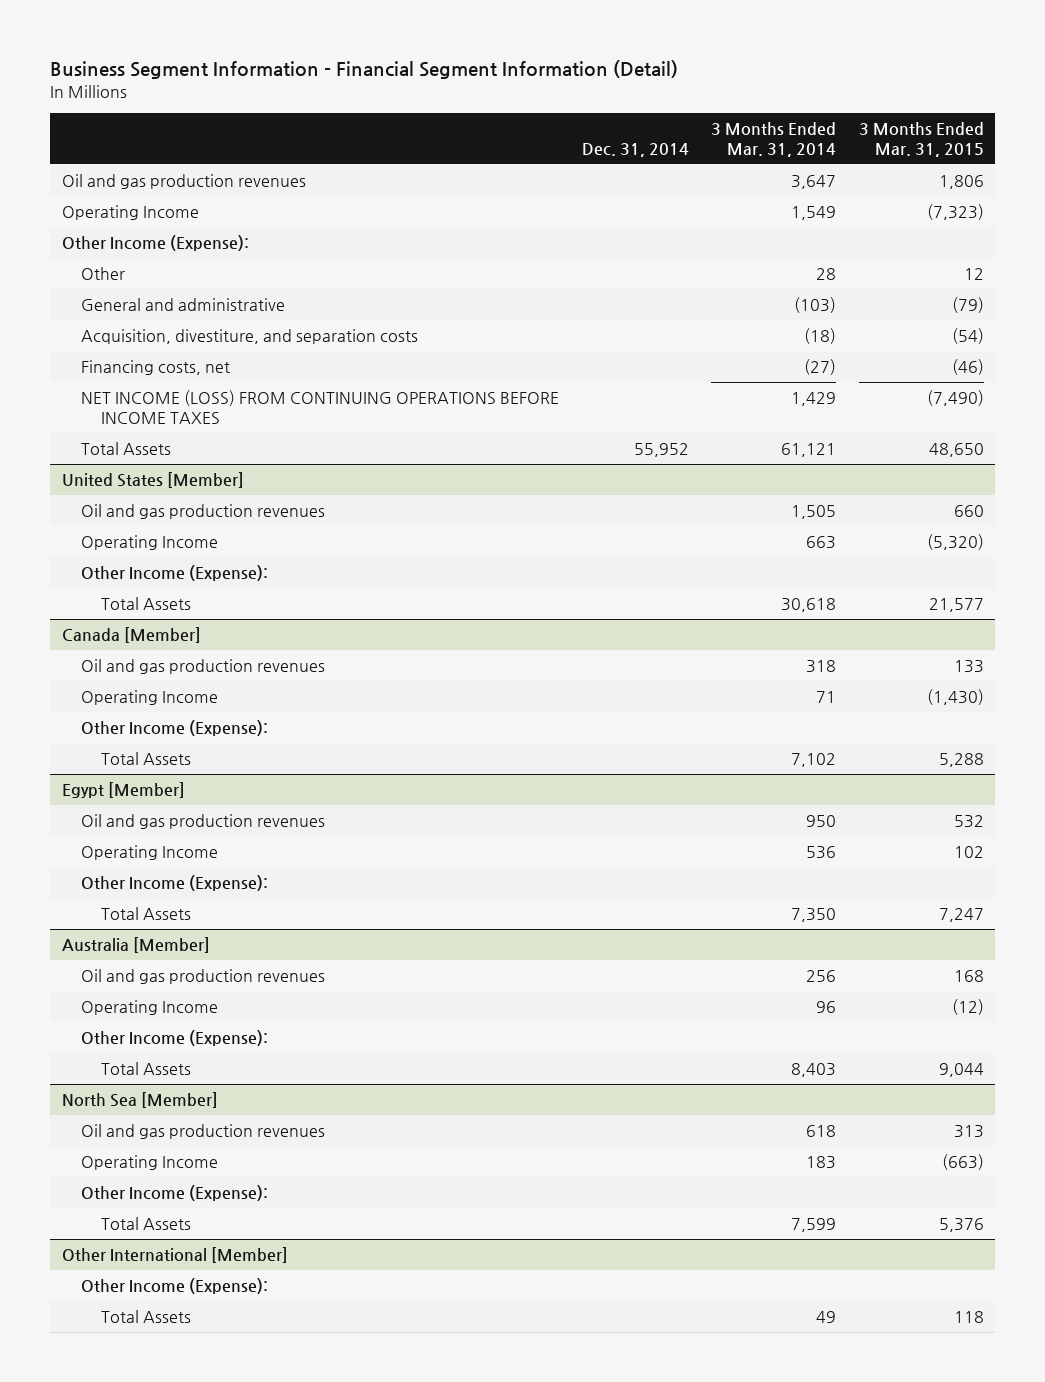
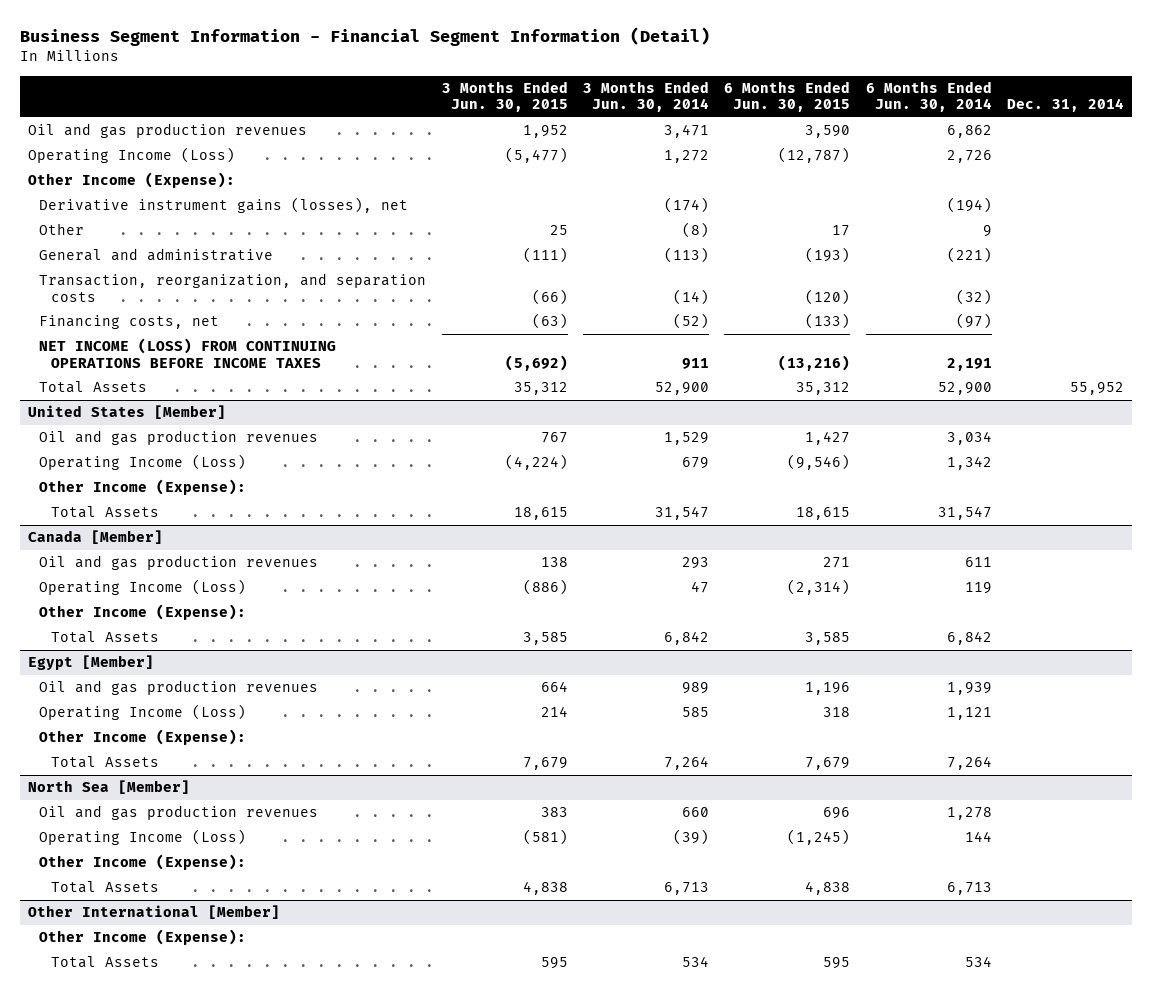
[711,122,837,157] 3 Months Ended Mar. 31, 2014 -> none
[858,122,984,157] 3 Months Ended Mar. 31, 2015 -> none
none -> [441,80,568,113] 3 Months Ended Jun. 30, 2015
none -> [582,80,709,113] 3 Months Ended Jun. 30, 2014
none -> [724,80,851,113] 6 Months Ended Jun. 30, 2015
none -> [865,80,992,113] 6 Months Ended Jun. 30, 2014
[61,205,199,221] Operating Income -> [27,147,235,164] Operating Income (Loss)
none -> [39,197,409,214] Derivative instrument gains (losses), net
[81,329,419,345] Acquisition, divestiture, and separation costs -> none
none -> [39,273,427,302] Transaction, reorganization, and separation costs
[81,535,219,551] Operating Income -> [39,454,247,471] Operating Income (Loss)
[81,690,219,706] Operating Income -> [39,579,247,596] Operating Income (Loss)
[81,845,219,861] Operating Income -> [39,704,247,721] Operating Income (Loss)
[61,937,210,954] Australia [Member] -> none
[81,969,326,985] Oil and gas production revenues -> none
[81,1000,219,1016] Operating Income -> none
[81,1030,269,1047] Other Income (Expense): -> none
[100,1062,191,1076] Total Assets -> none
[81,1155,219,1171] Operating Income -> [39,829,247,846] Operating Income (Loss)

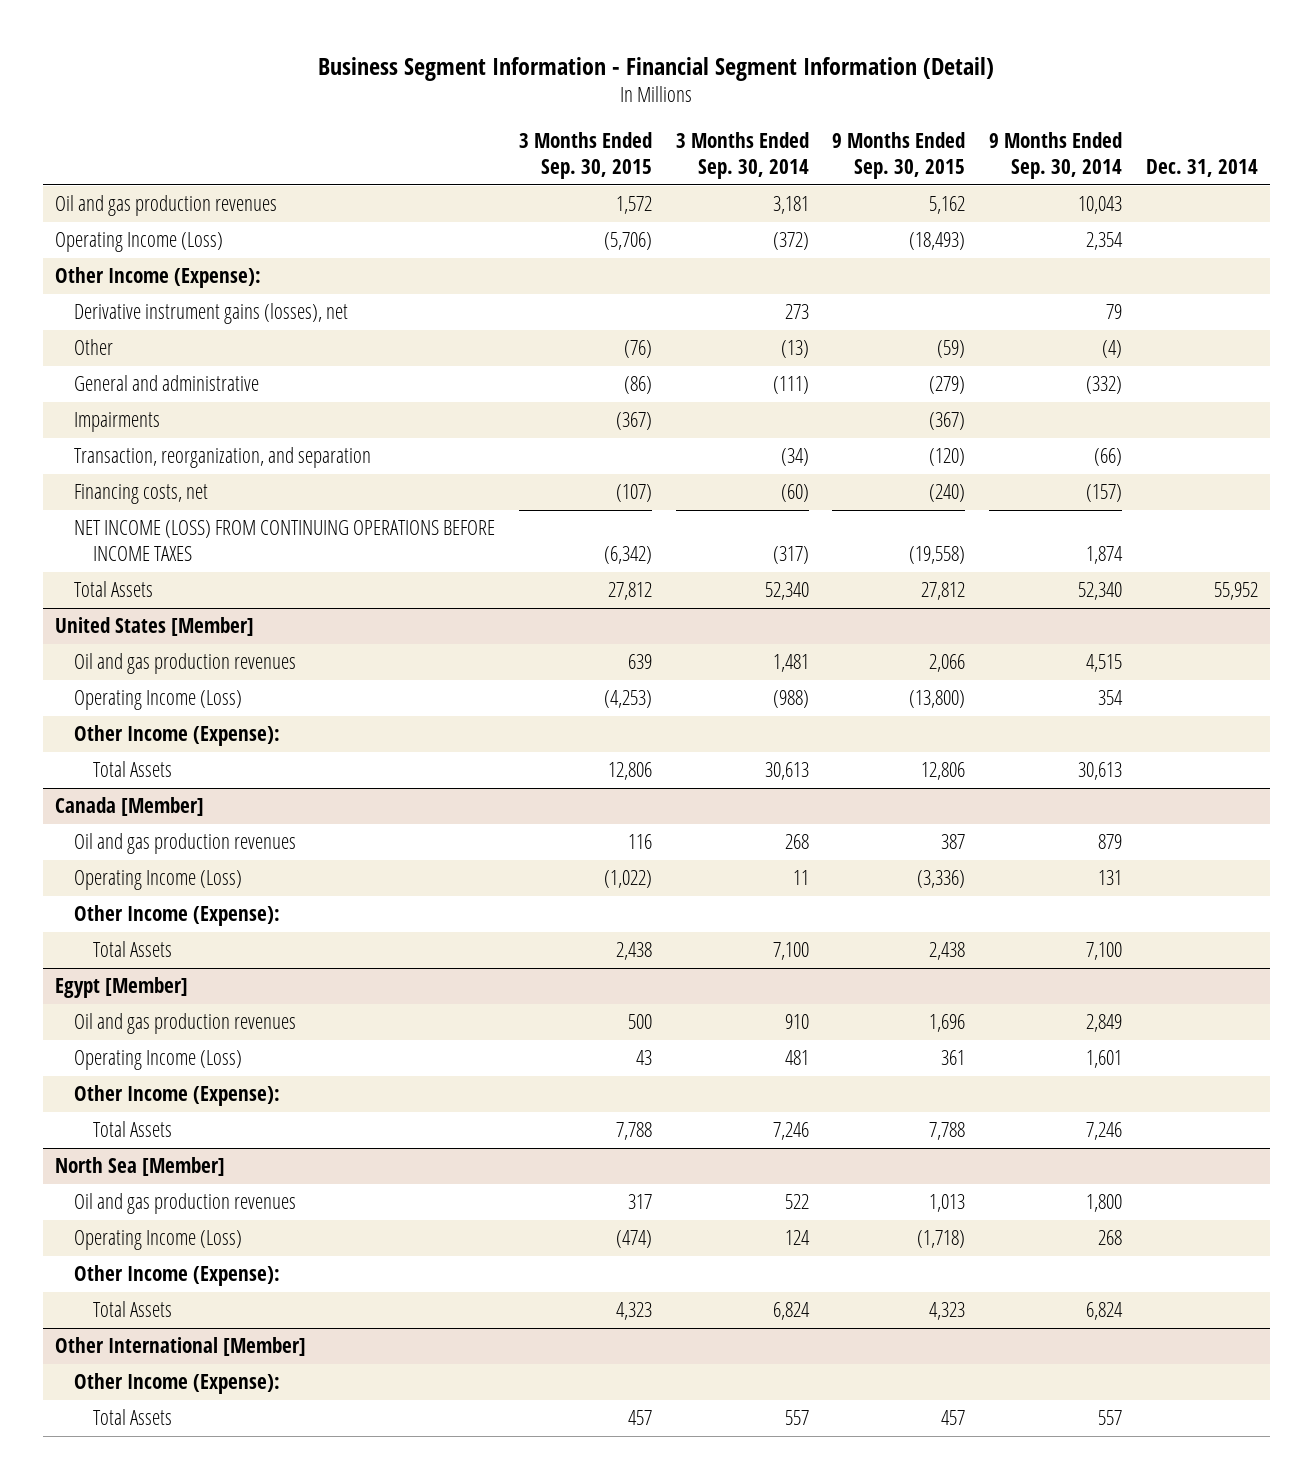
[441,80,568,113] 3 Months Ended Jun. 30, 2015 -> none
[582,80,709,113] 3 Months Ended Jun. 30, 2014 -> none
[724,80,851,113] 6 Months Ended Jun. 30, 2015 -> none
[865,80,992,113] 6 Months Ended Jun. 30, 2014 -> none
none -> [518,132,652,179] 3 Months Ended Sep. 30, 2015
none -> [675,132,809,179] 3 Months Ended Sep. 30, 2014
none -> [832,132,966,179] 9 Months Ended Sep. 30, 2015
none -> [989,132,1123,179] 9 Months Ended Sep. 30, 2014
none -> [74,412,161,433] Impairments
[39,273,427,302] Transaction, reorganization, and separation costs -> [74,447,372,469] Transaction, reorganization, and separation

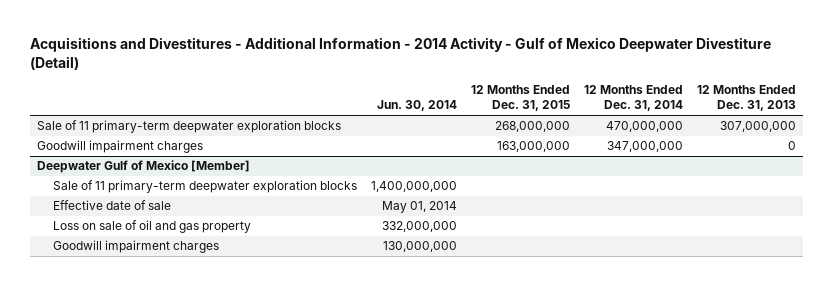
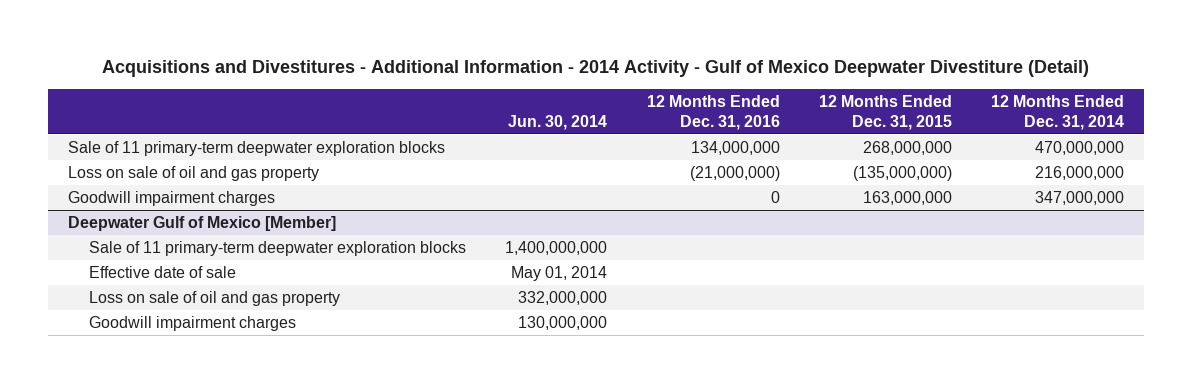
[696,84,796,112] 12 Months Ended Dec. 31, 2013 -> none
none -> [646,94,780,130] 12 Months Ended Dec. 31, 2016
none -> [68,166,320,182] Loss on sale of oil and gas property

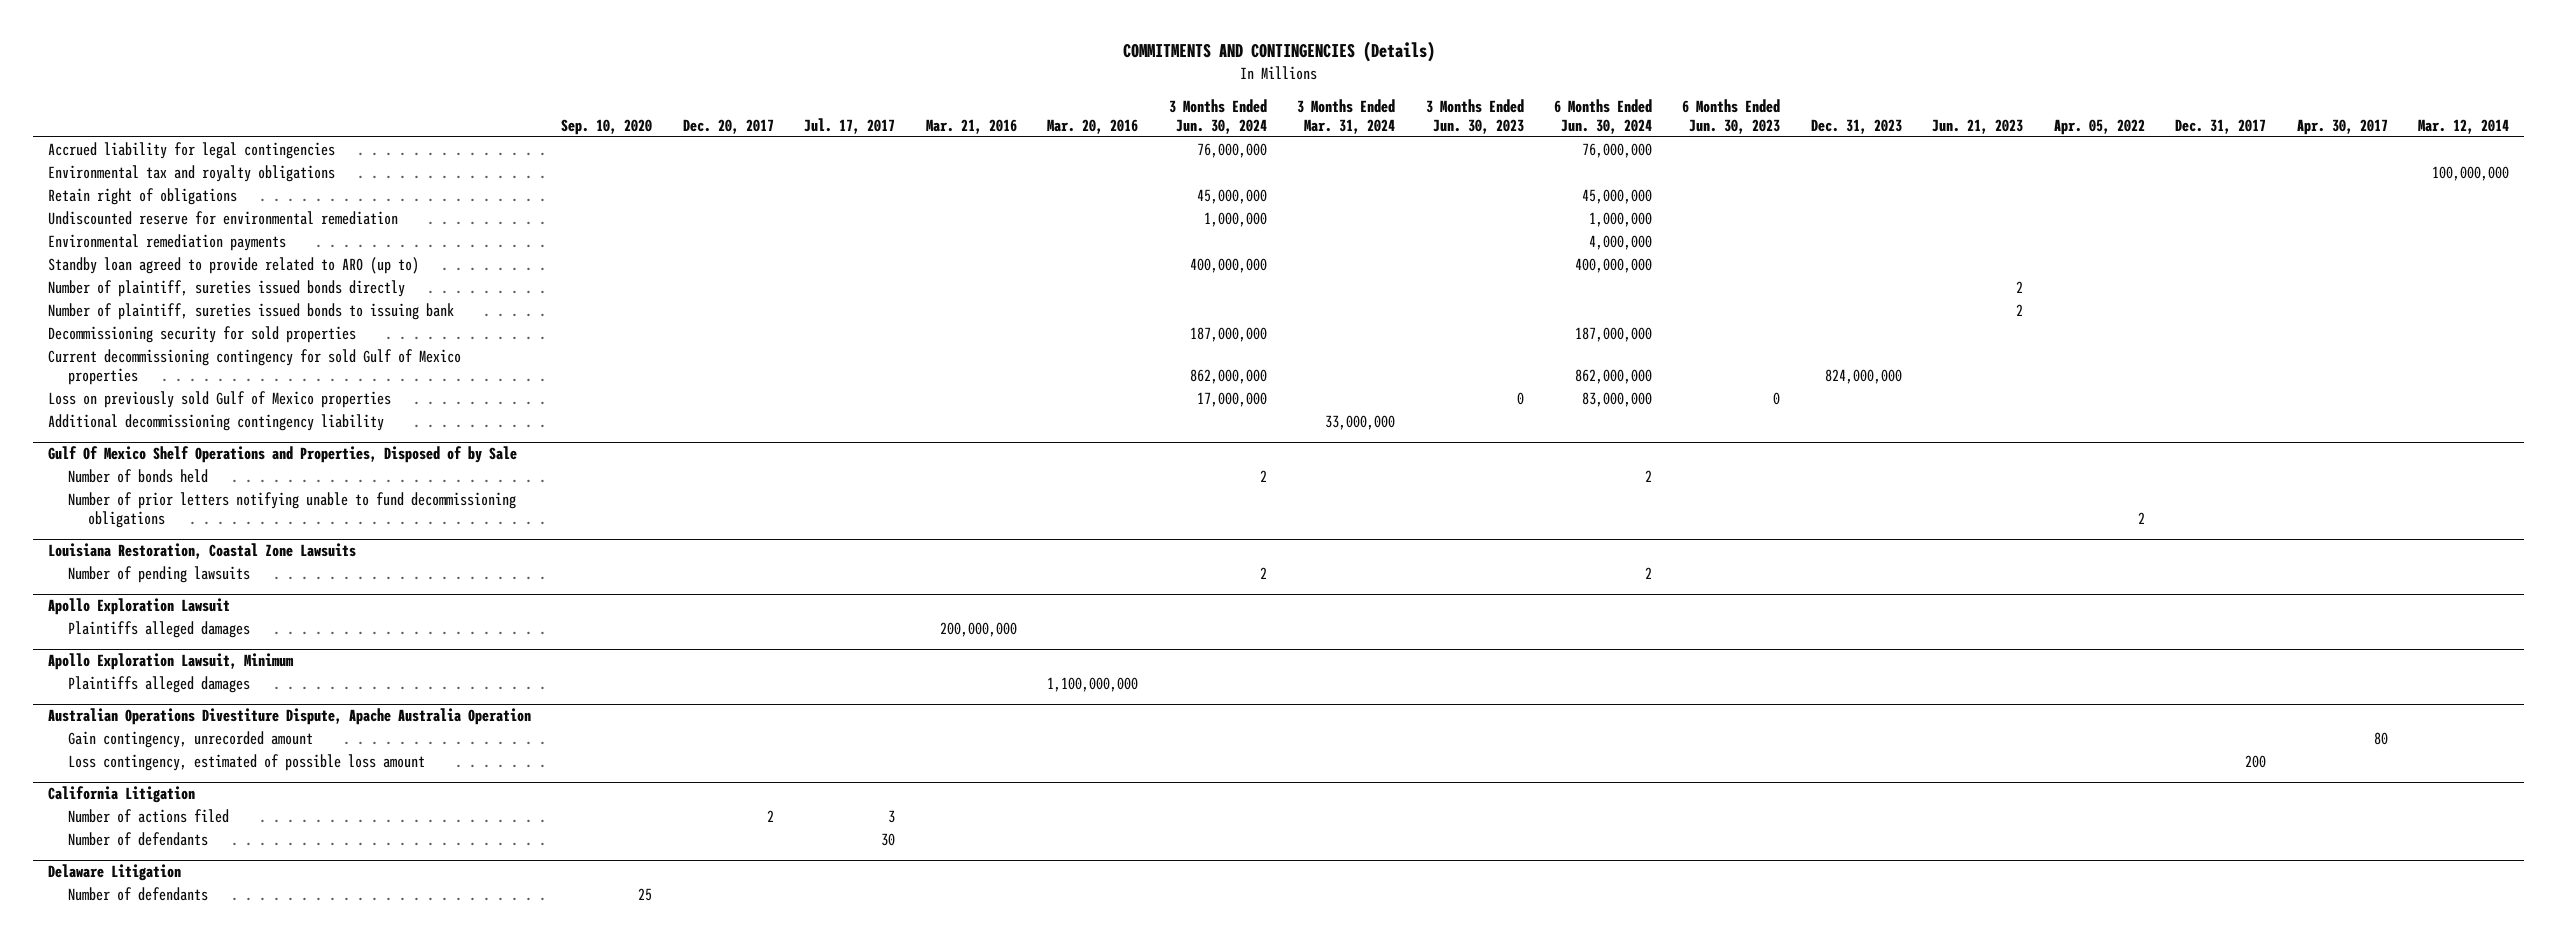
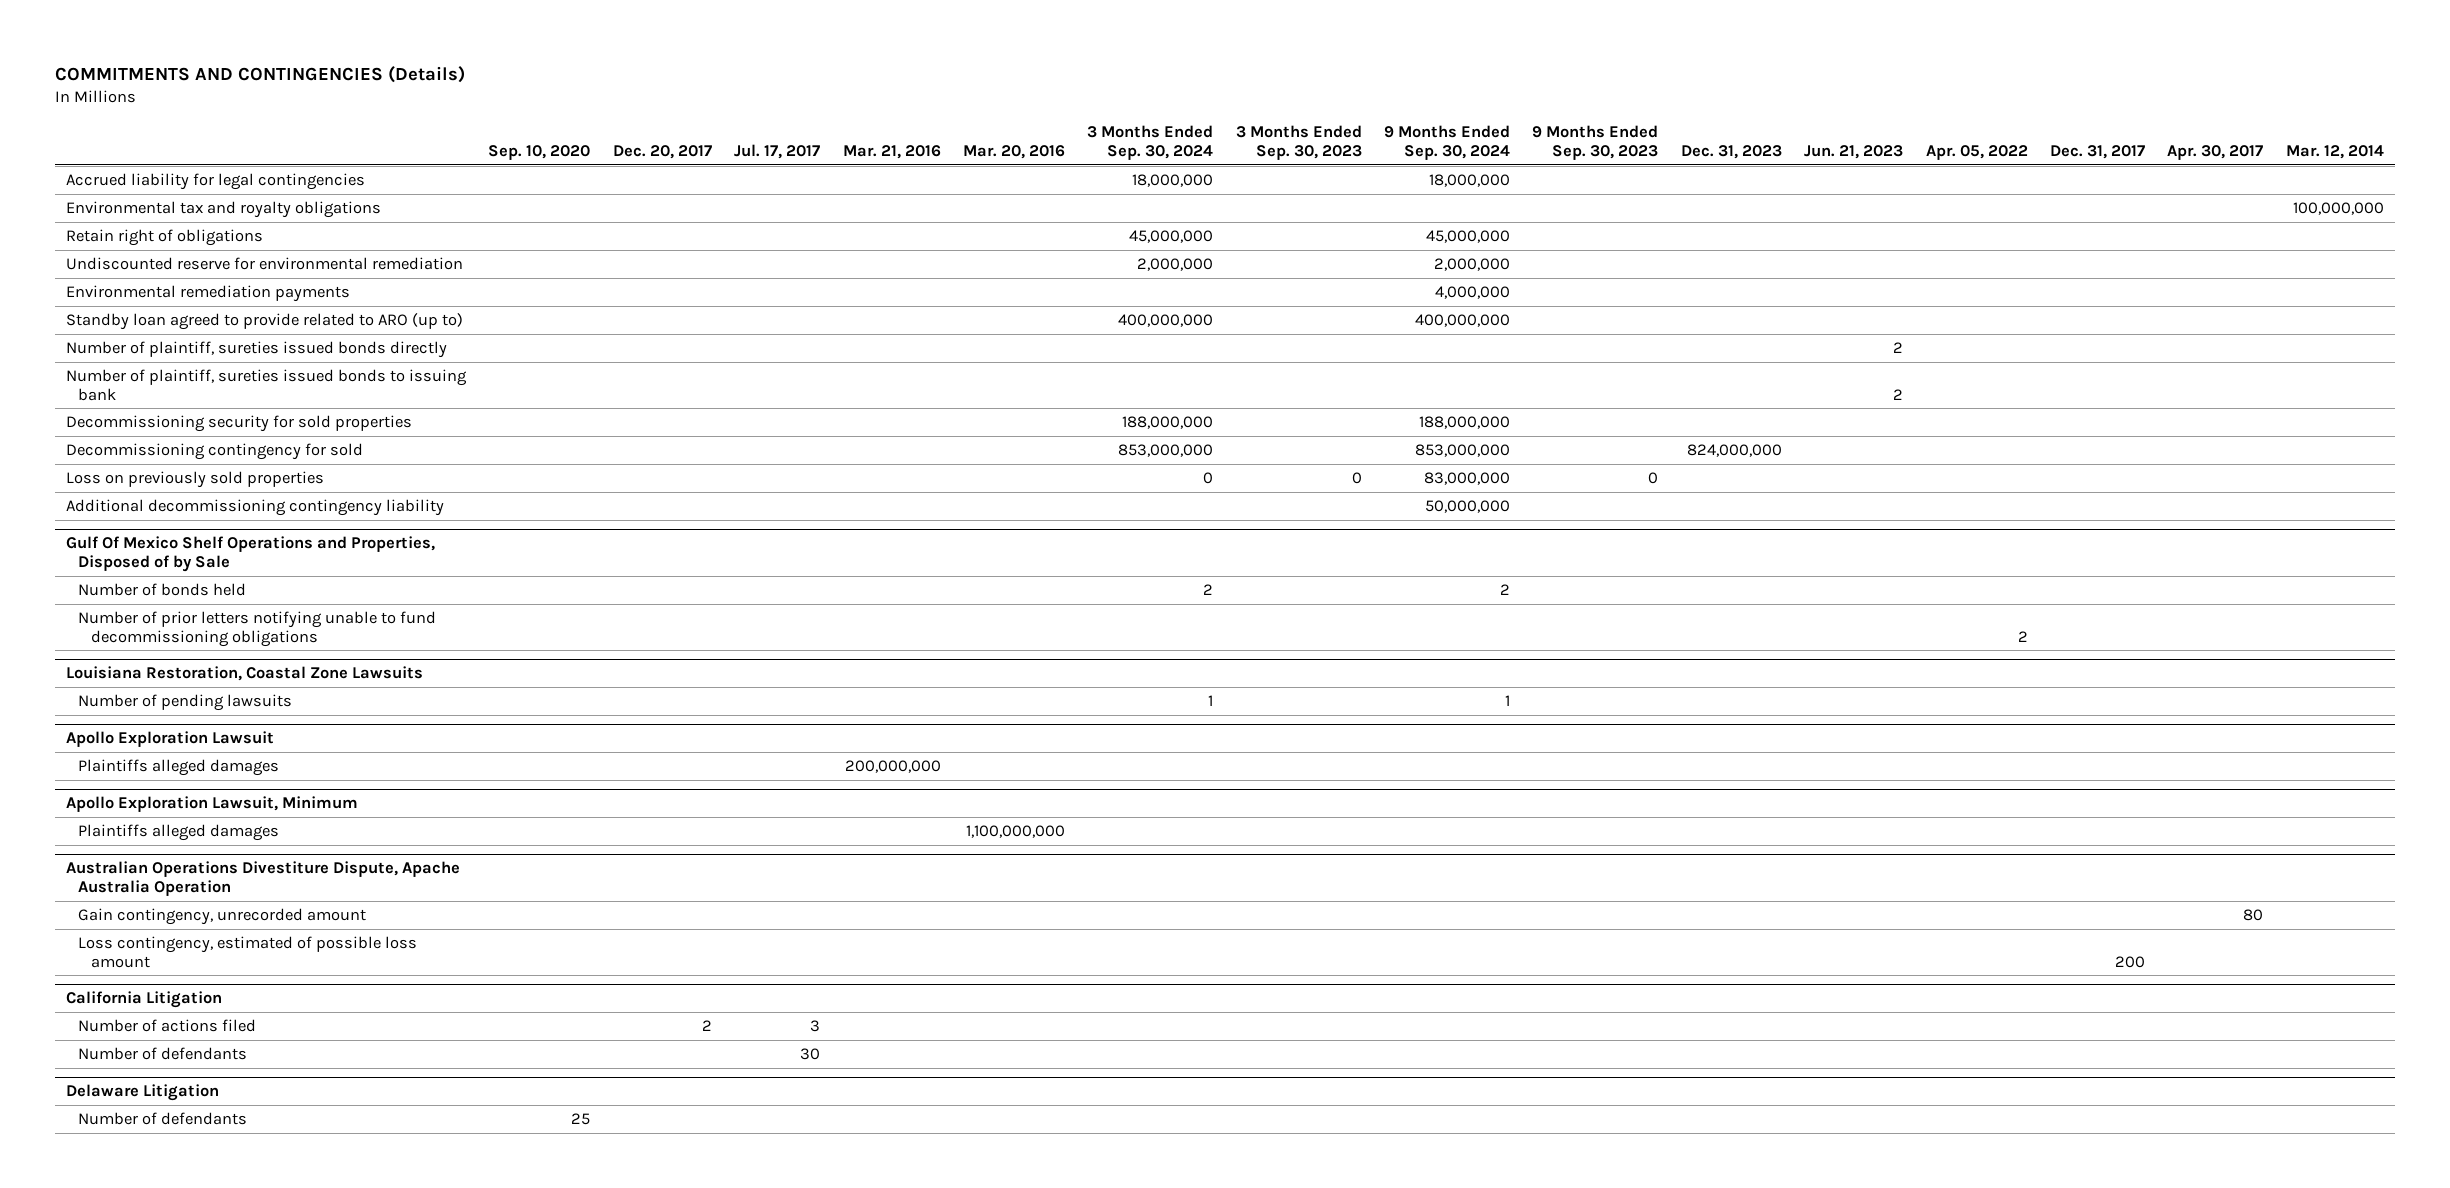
[1168,99,1267,134] 3 Months Ended Jun. 30, 2024 -> none
[1297,99,1396,134] 3 Months Ended Mar. 31, 2024 -> none
[1425,99,1524,134] 3 Months Ended Jun. 30, 2023 -> none
[1553,99,1652,134] 6 Months Ended Jun. 30, 2024 -> none
[1682,99,1781,134] 6 Months Ended Jun. 30, 2023 -> none
none -> [1087,125,1214,161] 3 Months Ended Sep. 30, 2024
none -> [1235,125,1362,161] 3 Months Ended Sep. 30, 2023
none -> [1384,125,1511,161] 9 Months Ended Sep. 30, 2024
none -> [1532,125,1659,161] 9 Months Ended Sep. 30, 2023
[47,349,461,385] Current decommissioning contingency for sold Gulf of Mexico properties -> [66,442,364,460] Decommissioning contingency for sold
[47,391,391,409] Loss on previously sold Gulf of Mexico properties -> [66,470,325,488] Loss on previously sold properties

